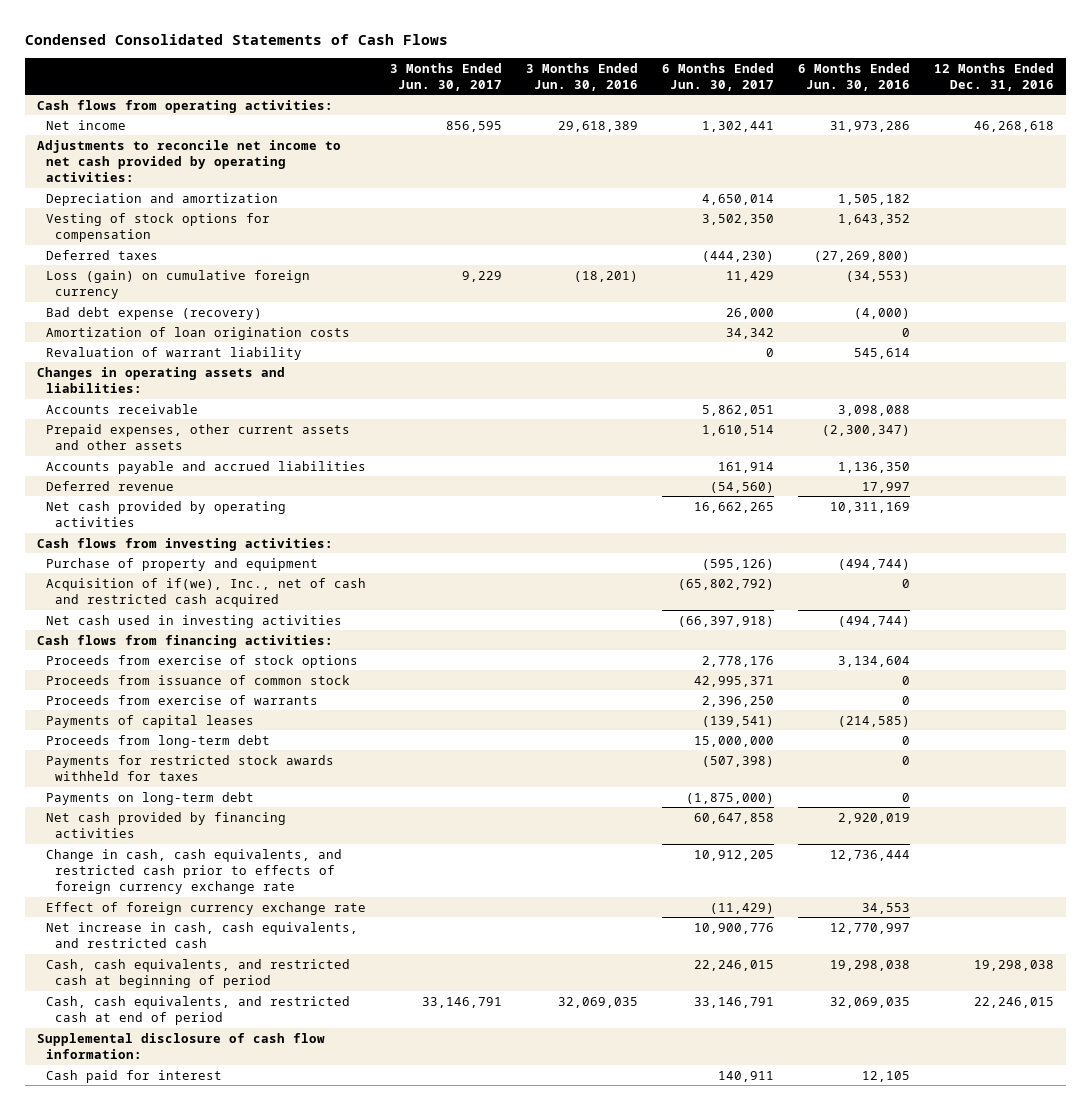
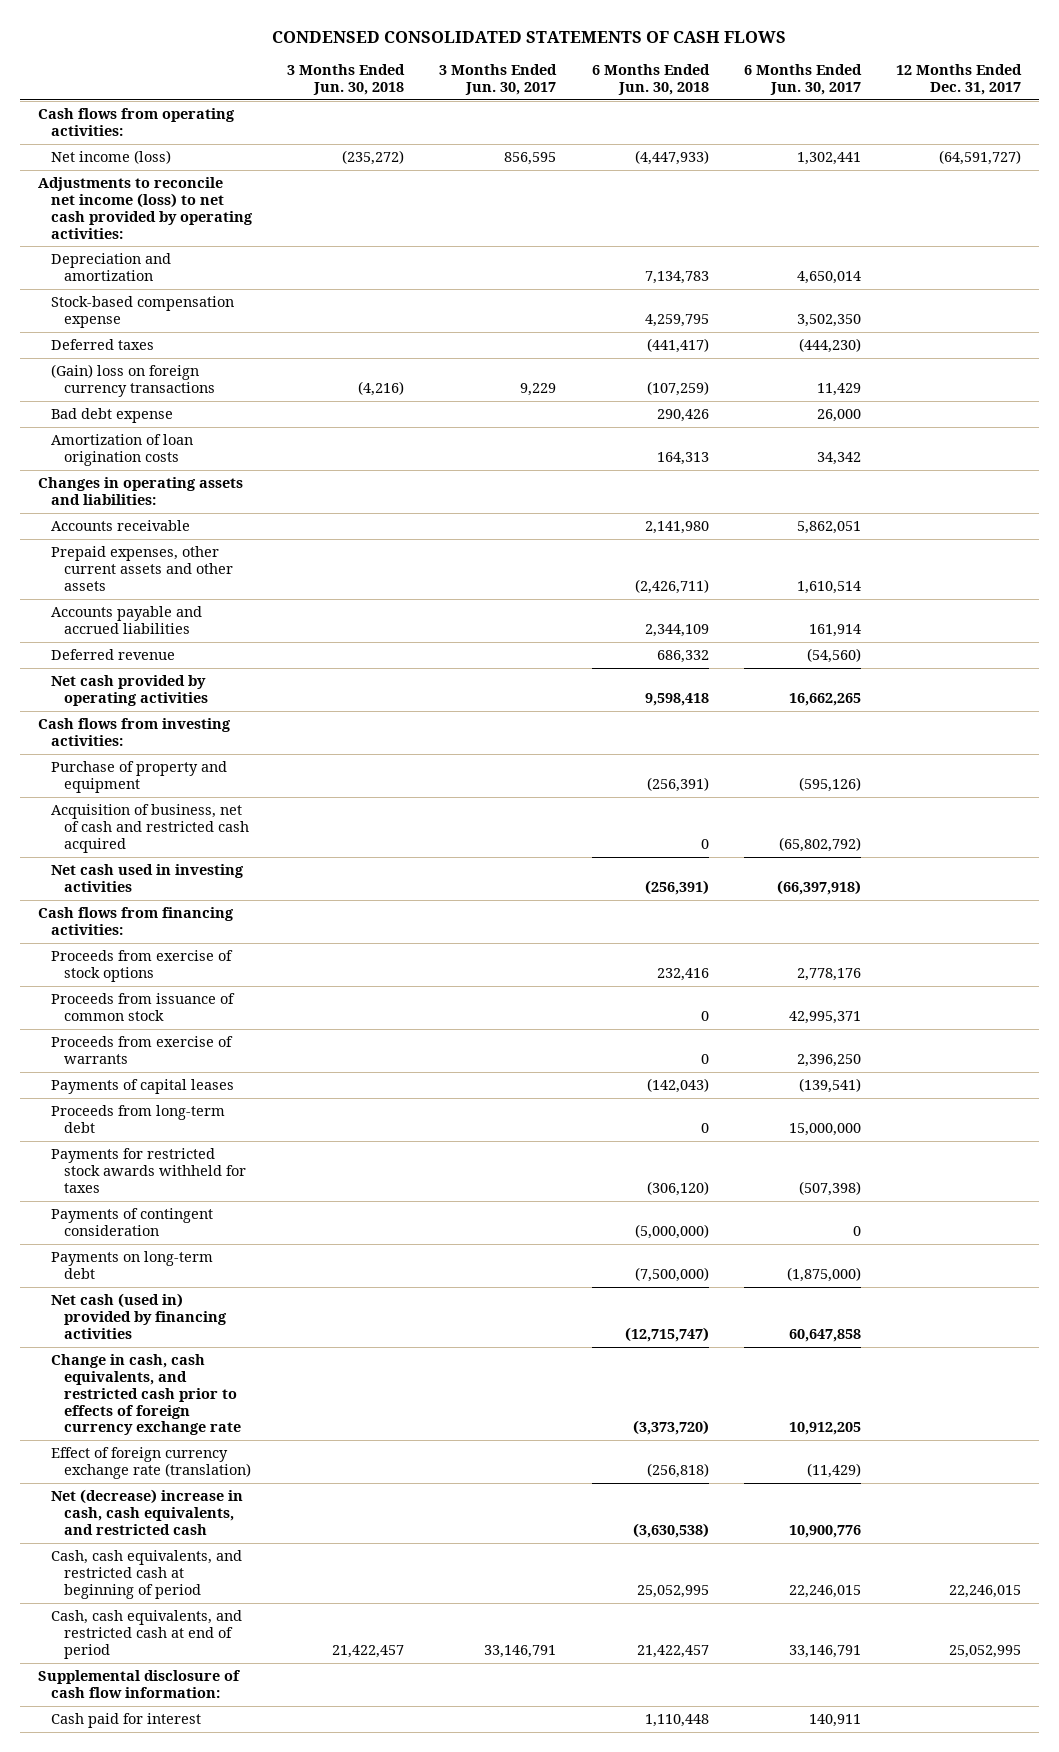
[25,33,449,45] Condensed Consolidated Statements of Cash Flows -> [272,30,787,43] CONDENSED CONSOLIDATED STATEMENTS OF CASH FLOWS
[526,62,639,91] 3 Months Ended Jun. 30, 2016 -> none
[797,62,910,91] 6 Months Ended Jun. 30, 2016 -> none
[933,62,1054,91] 12 Months Ended Dec. 31, 2016 -> none
none -> [287,64,406,95] 3 Months Ended Jun. 30, 2018
none -> [591,64,710,95] 6 Months Ended Jun. 30, 2018
none -> [896,64,1023,95] 12 Months Ended Dec. 31, 2017
[46,119,127,130] Net income -> [50,150,171,165] Net income (loss)
[37,139,342,183] Adjustments to reconcile net income to net cash provided by operating activities: -> [37,177,253,239] Adjustments to reconcile net income (loss) to net cash provided by operating activities:
[46,212,271,242] Vesting of stock options for compensation -> [50,296,234,328] Stock-based compensation expense
[46,269,311,299] Loss (gain) on cumulative foreign currency -> [50,364,215,397] (Gain) loss on foreign currency transactions
[46,306,263,320] Bad debt expense (recovery) -> [50,408,173,424] Bad debt expense
[46,346,303,360] Revaluation of warrant liability -> none
[46,577,367,607] Acquisition of if(we), Inc., net of cash and restricted cash acquired -> [50,804,249,853] Acquisition of business, net of cash and restricted cash acquired
none -> [50,1208,213,1236] Payments of contingent consideration
[46,811,287,838] Net cash provided by financing activities -> [50,1293,227,1339] Net cash (used in) provided by financing activities
[46,901,367,915] Effect of foreign currency exchange rate -> [50,1447,251,1479] Effect of foreign currency exchange rate (translation)
[46,921,359,948] Net increase in cash, cash equivalents, and restricted cash -> [50,1489,243,1535] Net (decrease) increase in cash, cash equivalents, and restricted cash

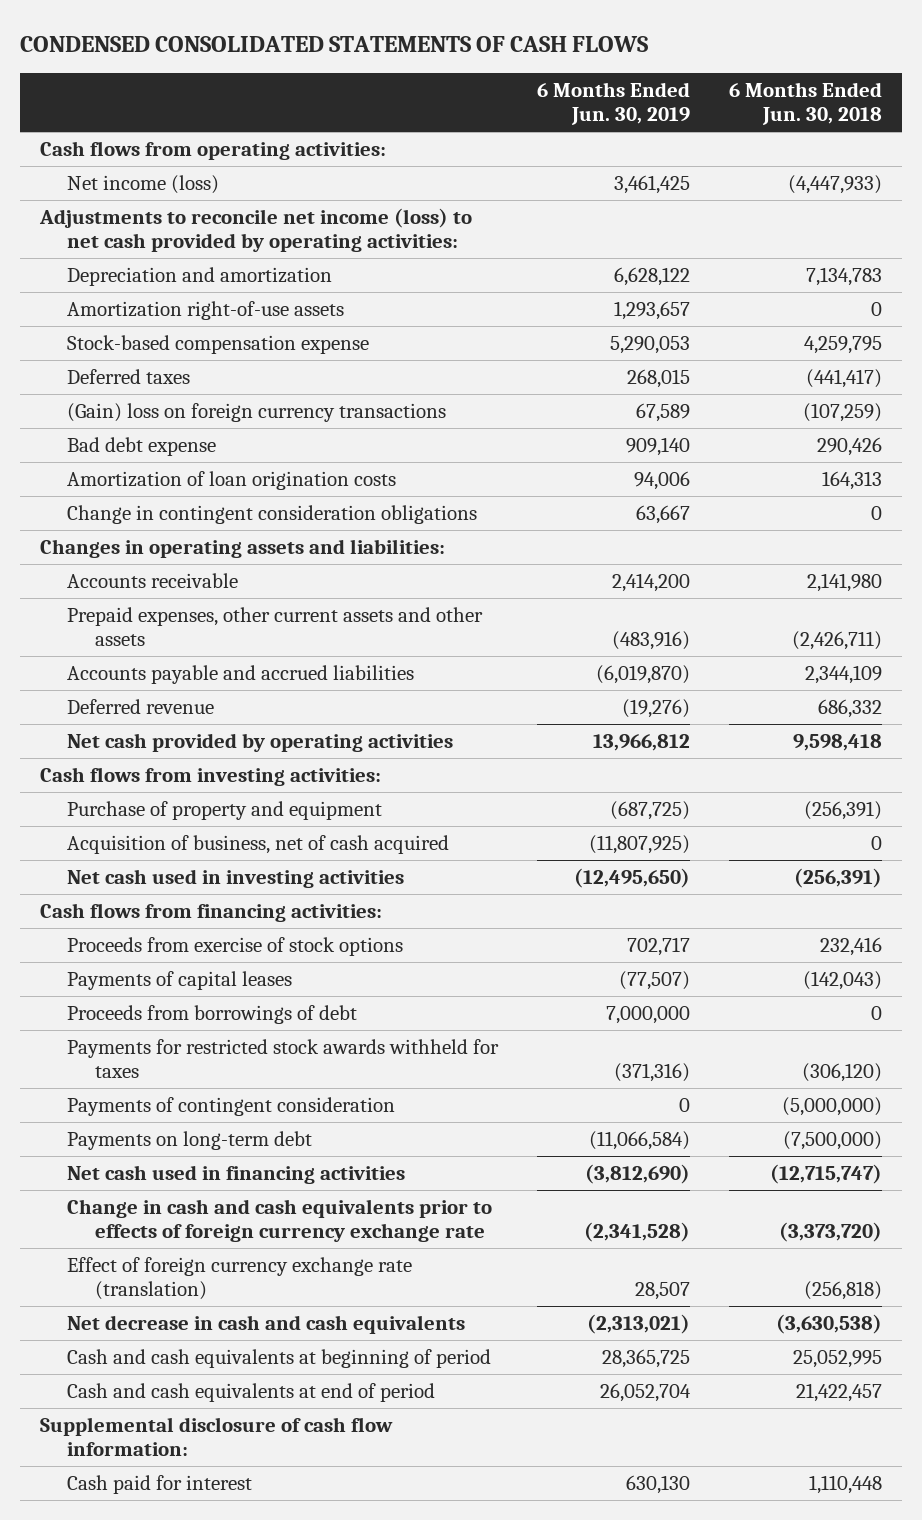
[287,64,406,95] 3 Months Ended Jun. 30, 2018 -> none
[439,64,558,95] 3 Months Ended Jun. 30, 2017 -> none
[743,64,862,95] 6 Months Ended Jun. 30, 2017 -> none
[896,64,1023,95] 12 Months Ended Dec. 31, 2017 -> none
none -> [537,81,691,126] 6 Months Ended Jun. 30, 2019
none -> [67,301,345,321] Amortization right-of-use assets
none -> [67,505,478,525] Change in contingent consideration obligations
[50,804,249,853] Acquisition of business, net of cash and restricted cash acquired -> [67,835,450,855] Acquisition of business, net of cash acquired
[50,993,235,1021] Proceeds from issuance of common stock -> none
[50,1036,233,1064] Proceeds from exercise of warrants -> none
[50,1105,225,1133] Proceeds from long-term debt -> [67,1005,358,1025] Proceeds from borrowings of debt
[50,1293,227,1339] Net cash (used in) provided by financing activities -> [67,1165,406,1185] Net cash used in financing activities
[50,1354,241,1436] Change in cash, cash equivalents, and restricted cash prior to effects of foreign currency exchange rate -> [67,1199,493,1243] Change in cash and cash equivalents prior to effects of foreign currency exchange rate
[50,1489,243,1535] Net (decrease) increase in cash, cash equivalents, and restricted cash -> [67,1315,466,1335] Net decrease in cash and cash equivalents
[50,1550,242,1599] Cash, cash equivalents, and restricted cash at beginning of period -> [67,1349,492,1369] Cash and cash equivalents at beginning of period
[50,1610,242,1659] Cash, cash equivalents, and restricted cash at end of period -> [67,1383,436,1403] Cash and cash equivalents at end of period

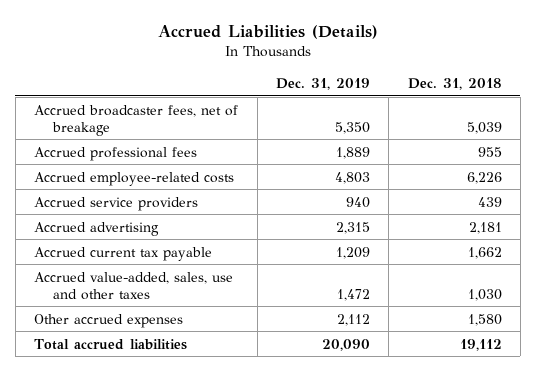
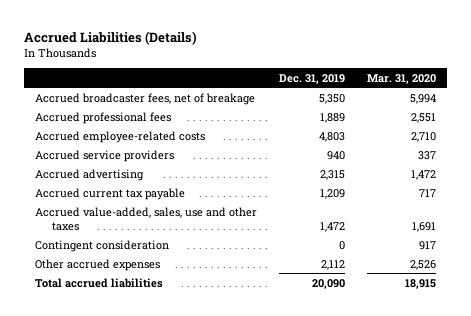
[407,78,502,91] Dec. 31, 2018 -> none
none -> [366,73,436,84] Mar. 31, 2020
none -> [35,239,170,252] Contingent consideration

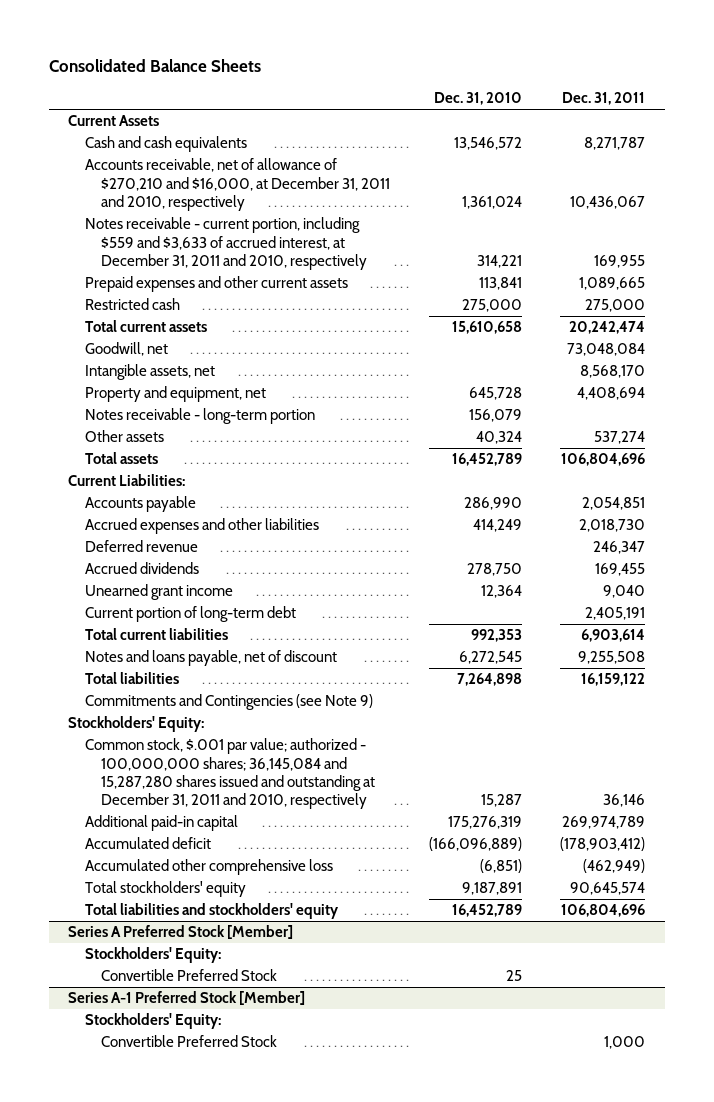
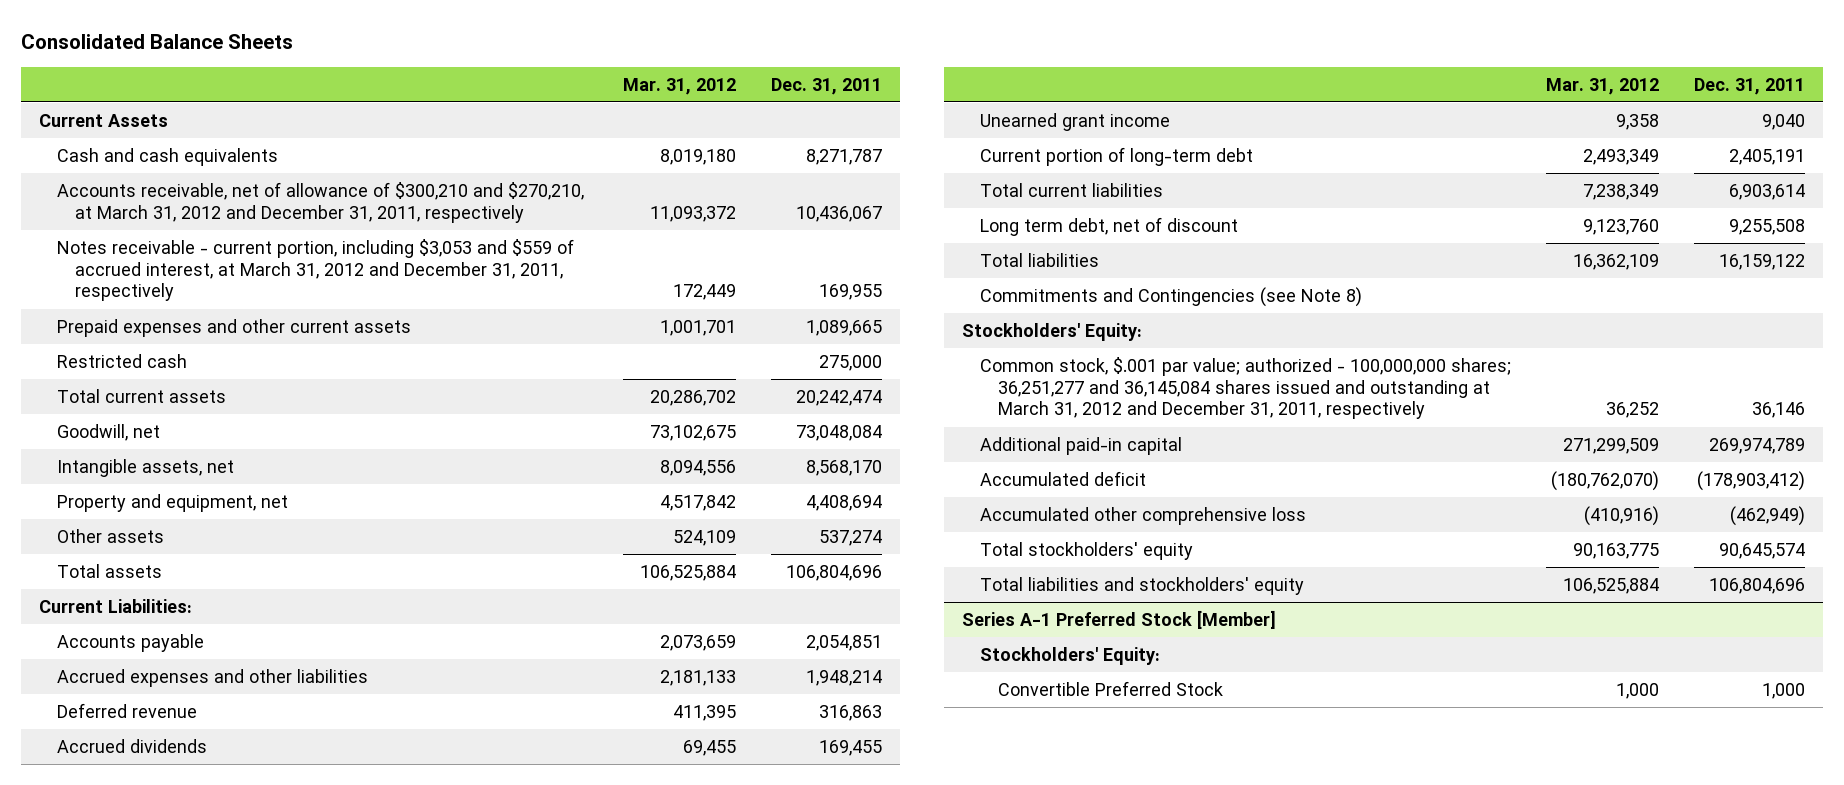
[433,92,522,106] Dec. 31, 2010 -> none
none -> [622,77,736,95] Mar. 31, 2012
[84,158,391,211] Accounts receivable, net of allowance of $270,210 and $16,000, at December 31, 2011 and 2010, respectively -> [56,181,584,223] Accounts receivable, net of allowance of $300,210 and $270,210, at March 31, 2012 and December 31, 2011, respectively
[84,217,368,270] Notes receivable - current portion, including $559 and $3,633 of accrued interest, at December 31, 2011 and 2010, respectively -> [56,238,574,302] Notes receivable - current portion, including $3,053 and $559 of accrued interest, at March 31, 2012 and December 31, 2011, respectively
[84,408,315,425] Notes receivable - long-term portion -> none
[579,519,646,533] 2,018,730 -> [806,669,883,686] 1,948,214
[593,541,646,555] 246,347 -> [819,704,883,721] 316,863
[84,650,337,667] Notes and loans payable, net of discount -> [979,216,1238,236] Long term debt, net of discount
[84,694,373,711] Commitments and Contingencies (see Note 9) -> [979,286,1362,307] Commitments and Contingencies (see Note 8)
[84,738,376,810] Common stock, $.001 par value; authorized - 100,000,000 shares; 36,145,084 and 15,287,280 shares issued and outstanding at December 31, 2011 and 2010, respectively -> [979,356,1511,420] Common stock, $.001 par value; authorized - 100,000,000 shares; 36,251,277 and 36,145,084 shares issued and outstanding at March 31, 2012 and December 31, 2011, respectively
[68,925,294,940] Series A Preferred Stock [Member] -> none
[84,947,221,964] Stockholders' Equity: -> none
[101,969,278,982] Convertible Preferred Stock -> none

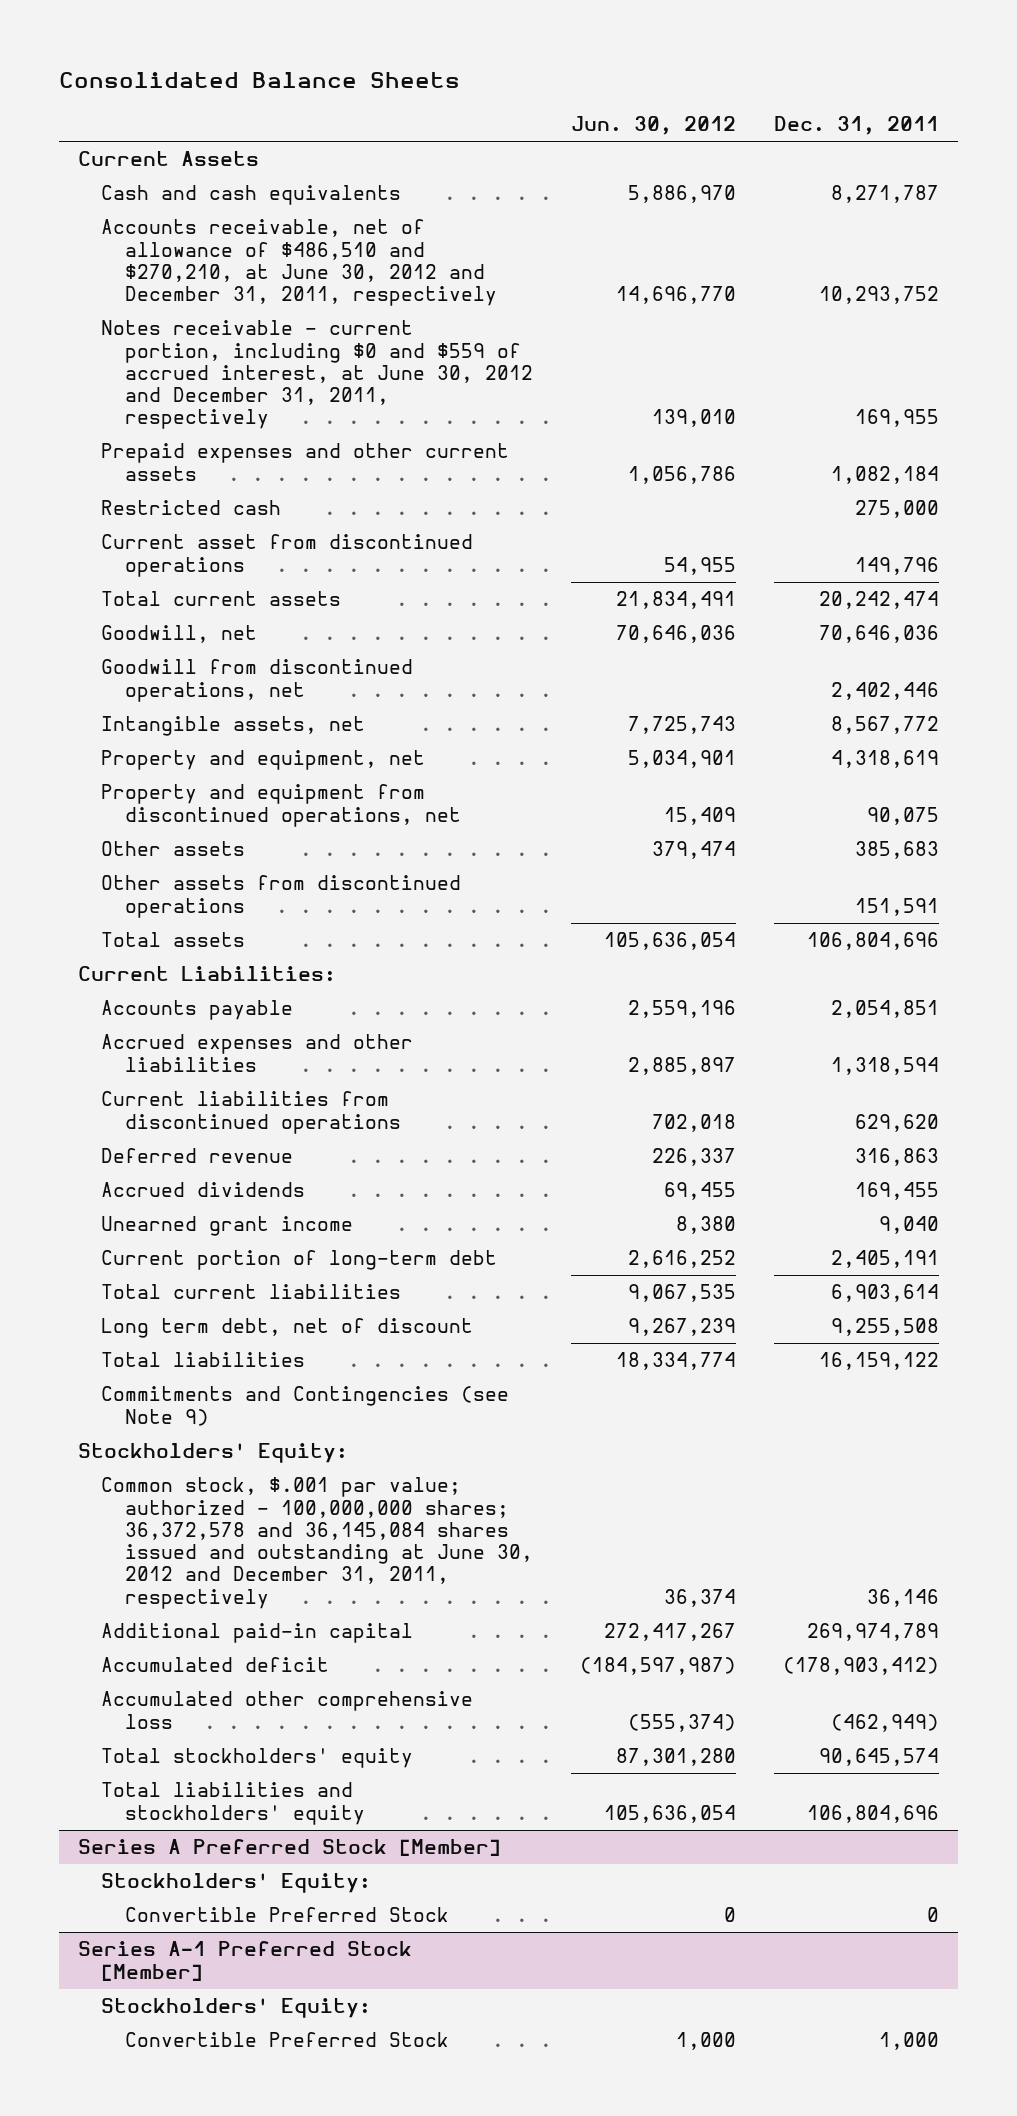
[622,77,736,95] Mar. 31, 2012 -> none
none -> [571,116,737,136] Jun. 30, 2012
[56,181,584,223] Accounts receivable, net of allowance of $300,210 and $270,210, at March 31, 2012 and December 31, 2011, respectively -> [101,219,497,307] Accounts receivable, net of allowance of $486,510 and $270,210, at June 30, 2012 and December 31, 2011, respectively
[796,205,883,222] 10,436,067 -> [819,286,940,305] 10,293,752
[56,238,574,302] Notes receivable - current portion, including $3,053 and $559 of accrued interest, at March 31, 2012 and December 31, 2011, respectively -> [101,320,533,430] Notes receivable - current portion, including $0 and $559 of accrued interest, at June 30, 2012 and December 31, 2011, respectively
[806,319,883,336] 1,089,665 -> [831,465,940,484] 1,082,184
none -> [101,534,474,577] Current asset from discontinued operations
[796,424,883,441] 73,048,084 -> [819,625,940,644] 70,646,036
none -> [101,659,414,702] Goodwill from discontinued operations, net
[806,459,883,476] 8,568,170 -> [831,716,940,735] 8,567,772
[806,494,883,511] 4,408,694 -> [831,750,940,769] 4,318,619
none -> [101,784,461,827] Property and equipment from discontinued operations, net
[819,529,883,546] 537,274 -> [855,841,940,860] 385,683
none -> [101,875,462,918] Other assets from discontinued operations
[806,669,883,686] 1,948,214 -> [831,1056,940,1075] 1,318,594
none -> [101,1091,401,1134] Current liabilities from discontinued operations
[979,286,1362,307] Commitments and Contingencies (see Note 8) -> [101,1386,510,1426] Commitments and Contingencies (see Note 9)
[979,356,1511,420] Common stock, $.001 par value; authorized - 100,000,000 shares; 36,251,277 and 36,145,084 shares issued and outstanding at March 31, 2012 and December 31, 2011, respectively -> [101,1477,533,1609] Common stock, $.001 par value; authorized - 100,000,000 shares; 36,372,578 and 36,145,084 shares issued and outstanding at June 30, 2012 and December 31, 2011, respectively
none -> [77,1839,501,1857] Series A Preferred Stock [Member]
none -> [101,1873,372,1894] Stockholders' Equity:
none -> [124,1907,449,1923] Convertible Preferred Stock

